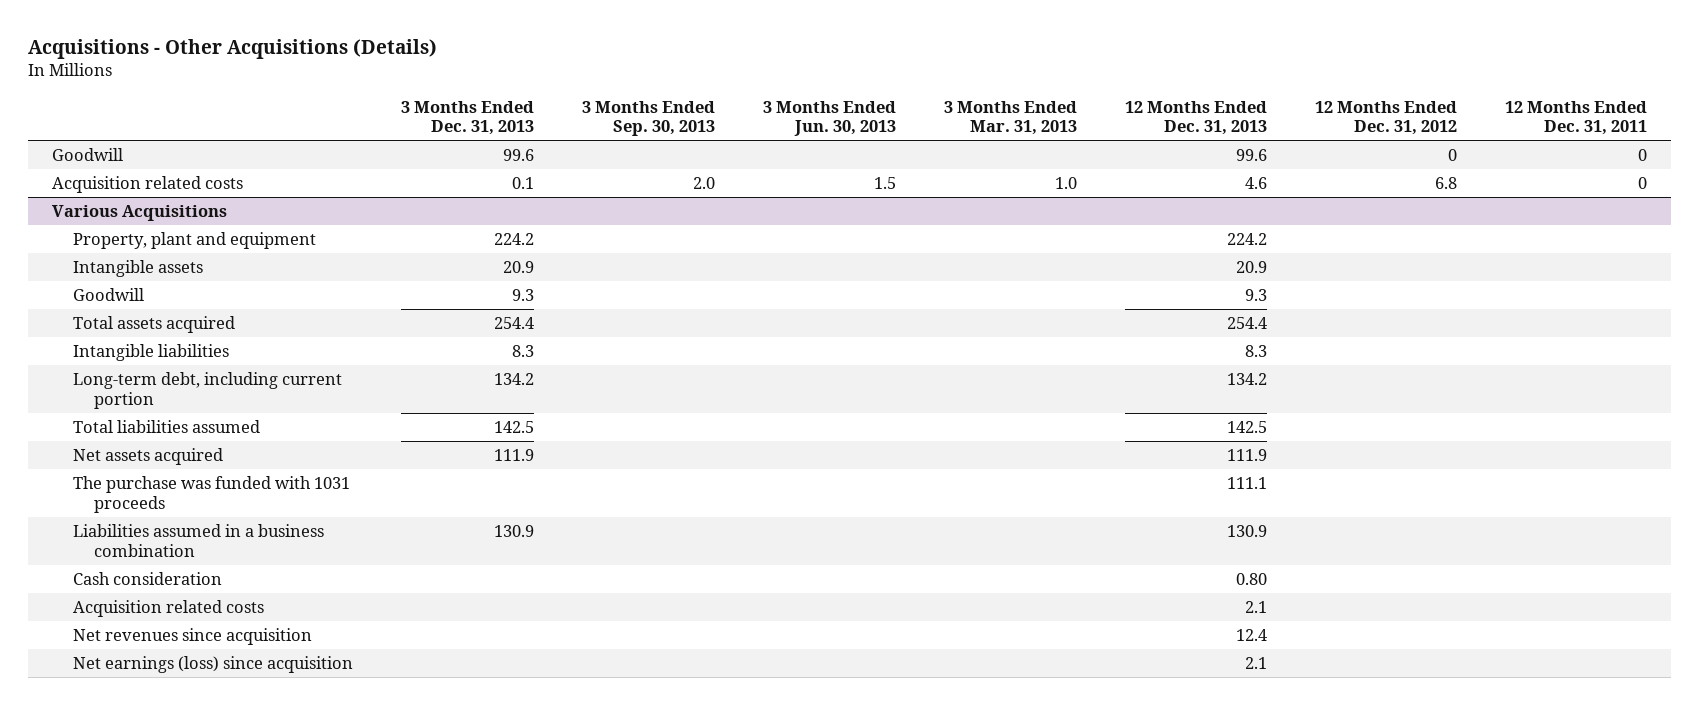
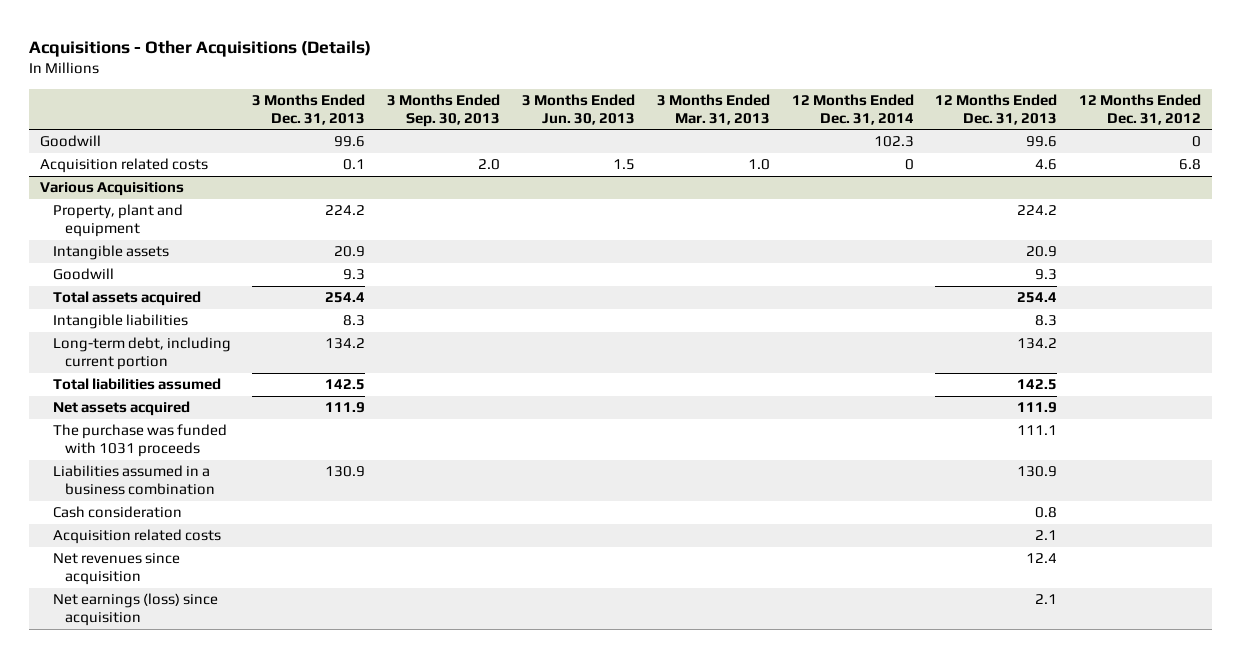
[1504,100,1647,136] 12 Months Ended Dec. 31, 2011 -> none
none -> [791,93,914,125] 12 Months Ended Dec. 31, 2014
[1235,573,1267,586] 0.80 -> [1035,507,1058,519] 0.8

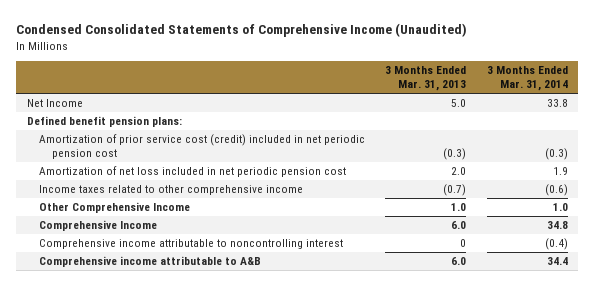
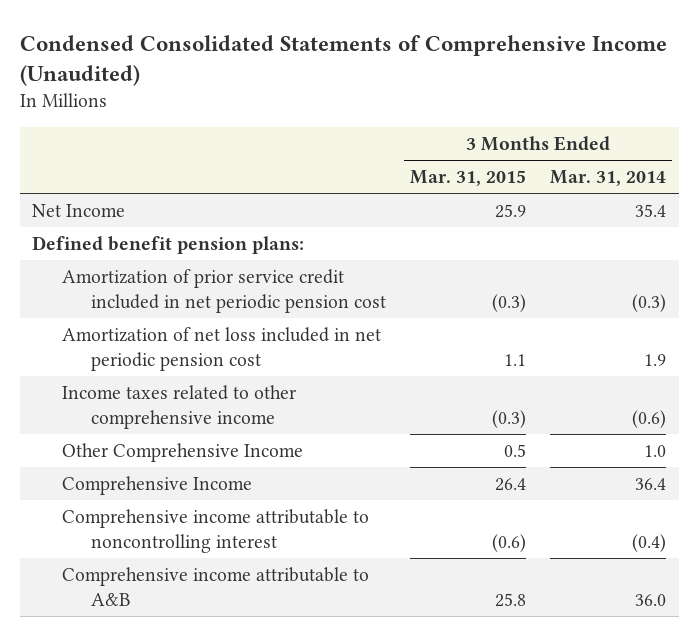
[385,66,467,92] 3 Months Ended Mar. 31, 2013 -> none
none -> [410,170,527,187] Mar. 31, 2015
[546,98,568,107] 33.8 -> [635,203,667,217] 35.4
[39,133,366,160] Amortization of prior service cost (credit) included in net periodic pension cost -> [61,268,387,314] Amortization of prior service credit included in net periodic pension cost
[546,220,568,229] 34.8 -> [635,477,667,490] 36.4
[546,256,568,265] 34.4 -> [635,594,667,607] 36.0

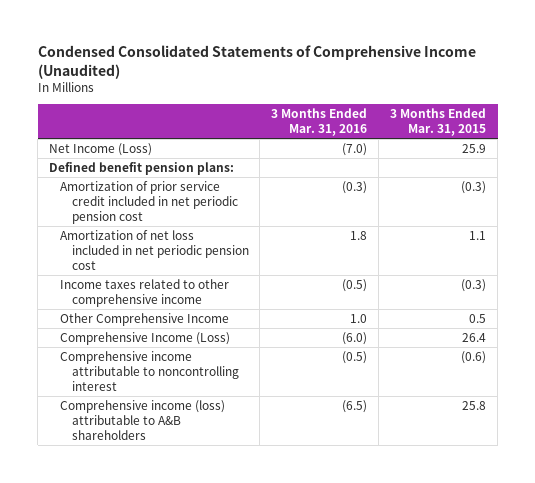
[550,170,667,187] Mar. 31, 2014 -> none
none -> [271,108,368,137] 3 Months Ended Mar. 31, 2016
[32,203,126,217] Net Income -> [49,143,153,157] Net Income (Loss)
[61,475,252,495] Comprehensive Income -> [60,332,231,346] Comprehensive Income (Loss)
[61,566,369,607] Comprehensive income attributable to A&B -> [60,400,226,440] Comprehensive income (loss) attributable to A&B shareholders

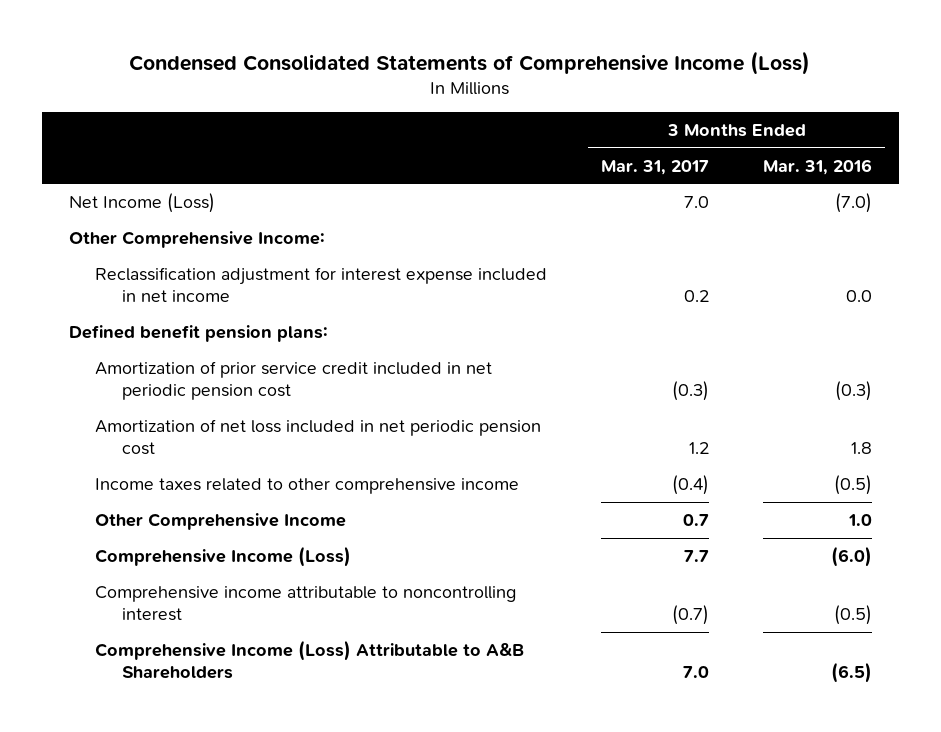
[37,44,476,79] Condensed Consolidated Statements of Comprehensive Income (Unaudited) -> [129,50,811,75] Condensed Consolidated Statements of Comprehensive Income (Loss)
[390,108,487,137] 3 Months Ended Mar. 31, 2015 -> none
none -> [601,159,710,175] Mar. 31, 2017
none -> [68,230,325,248] Other Comprehensive Income:
none -> [95,266,548,303] Reclassification adjustment for interest expense included in net income
[60,400,226,440] Comprehensive income (loss) attributable to A&B shareholders -> [95,639,525,680] Comprehensive Income (Loss) Attributable to A&B Shareholders

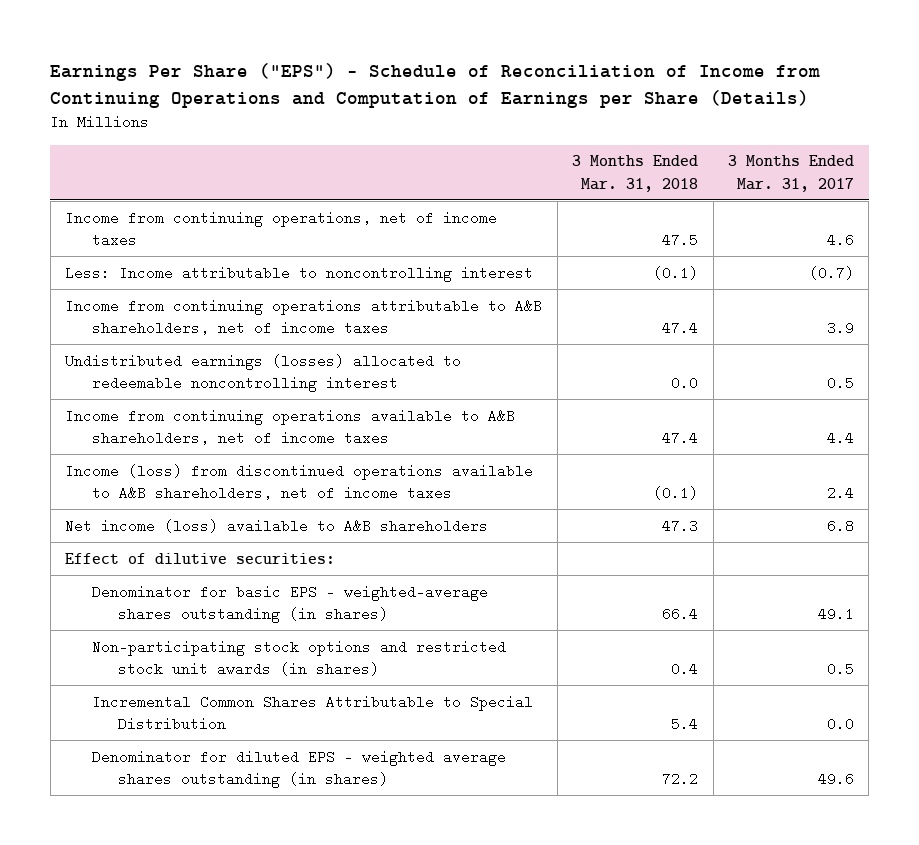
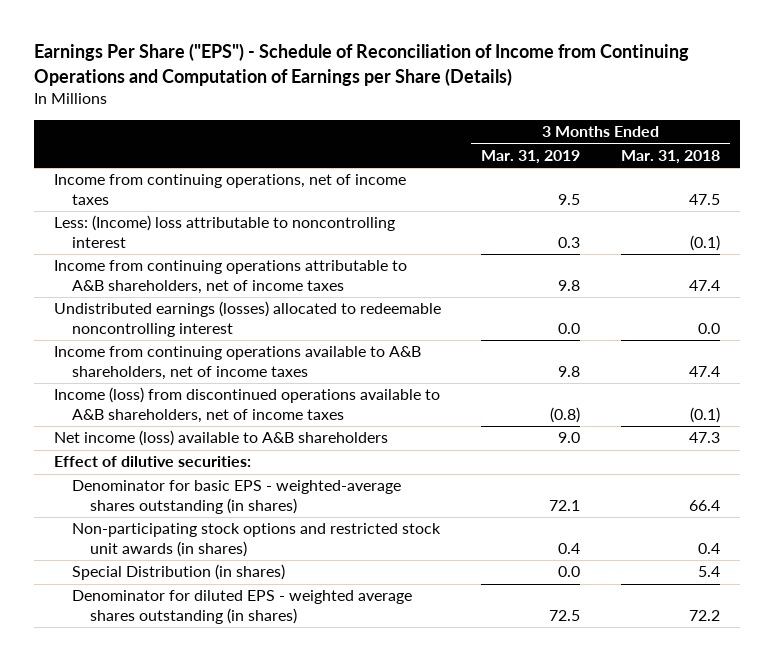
[728,155,855,192] 3 Months Ended Mar. 31, 2017 -> none
none -> [481,150,581,165] Mar. 31, 2019
[65,265,534,282] Less: Income attributable to noncontrolling interest -> [54,215,396,248] Less: (Income) loss attributable to noncontrolling interest
[91,694,533,732] Incremental Common Shares Attributable to Special Distribution -> [72,564,286,581] Special Distribution (in shares)

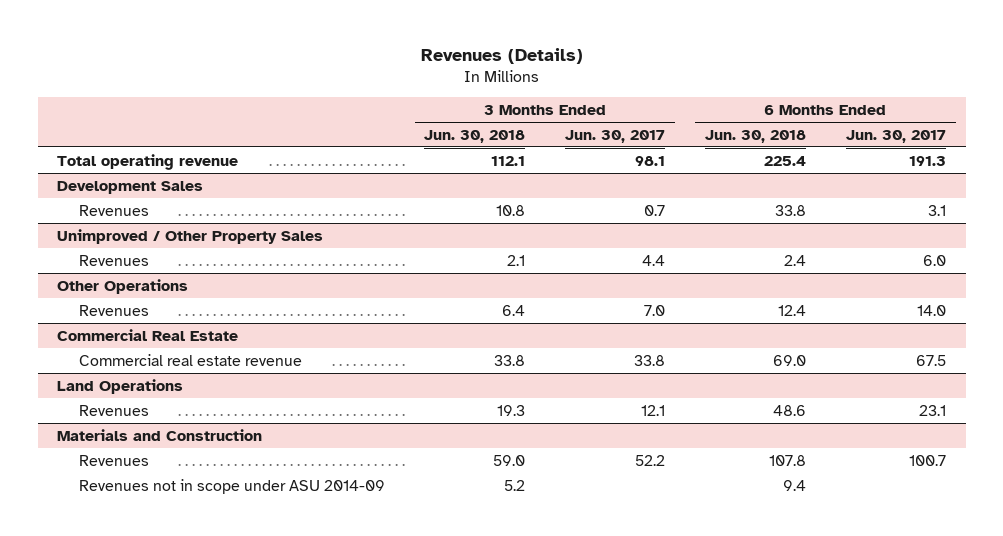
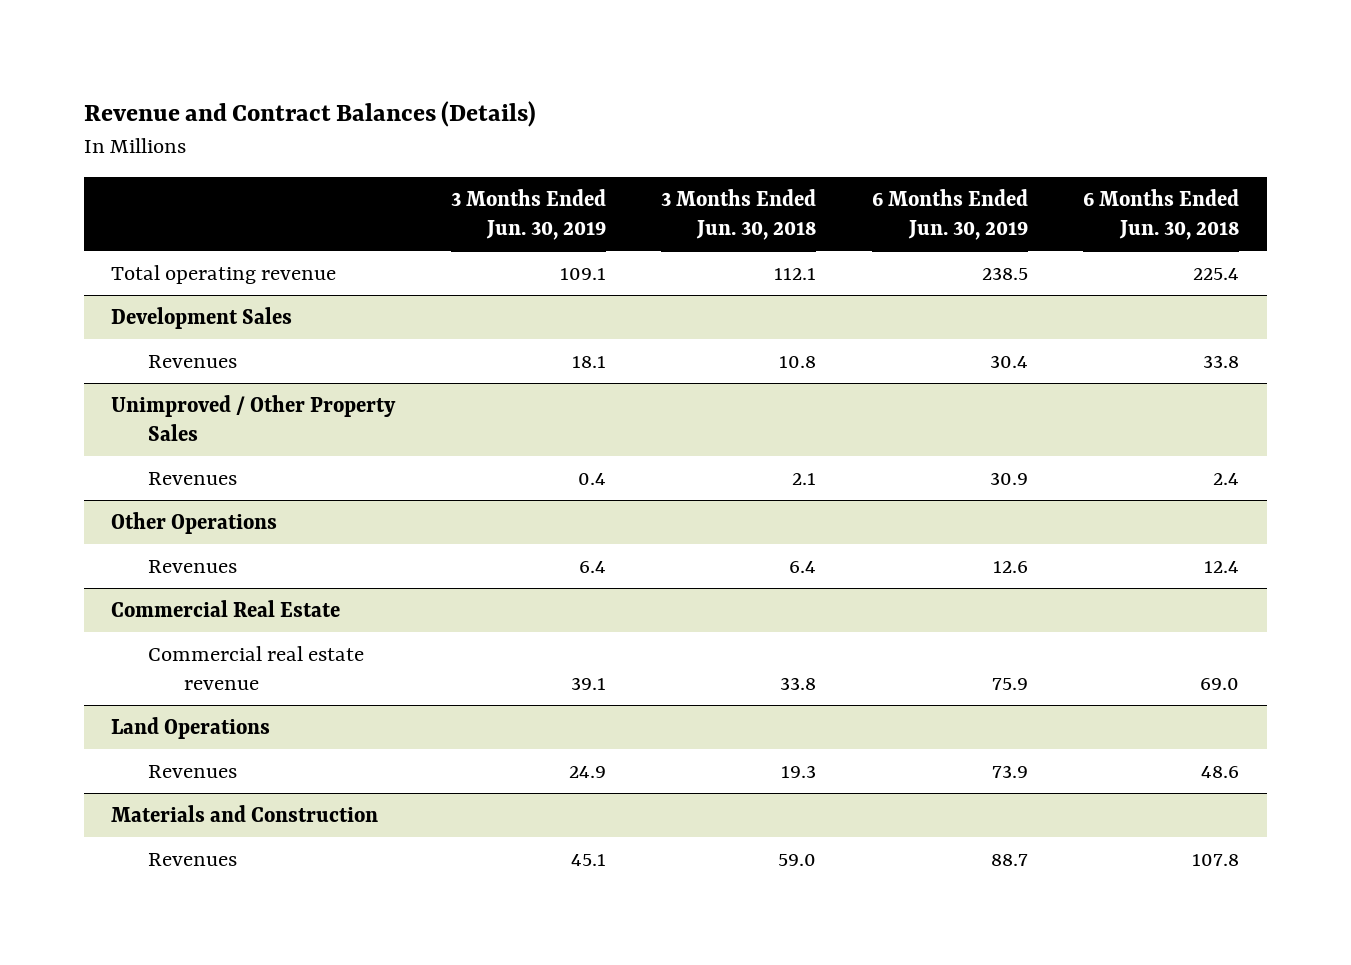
[420,48,583,65] Revenues (Details) -> [83,100,536,127] Revenue and Contract Balances (Details)
[565,129,666,143] Jun. 30, 2017 -> none
[845,129,946,143] Jun. 30, 2017 -> none
none -> [450,188,606,241] 3 Months Ended Jun. 30, 2019
none -> [871,188,1028,241] 6 Months Ended Jun. 30, 2019
[78,478,385,494] Revenues not in scope under ASU 2014-09 -> none

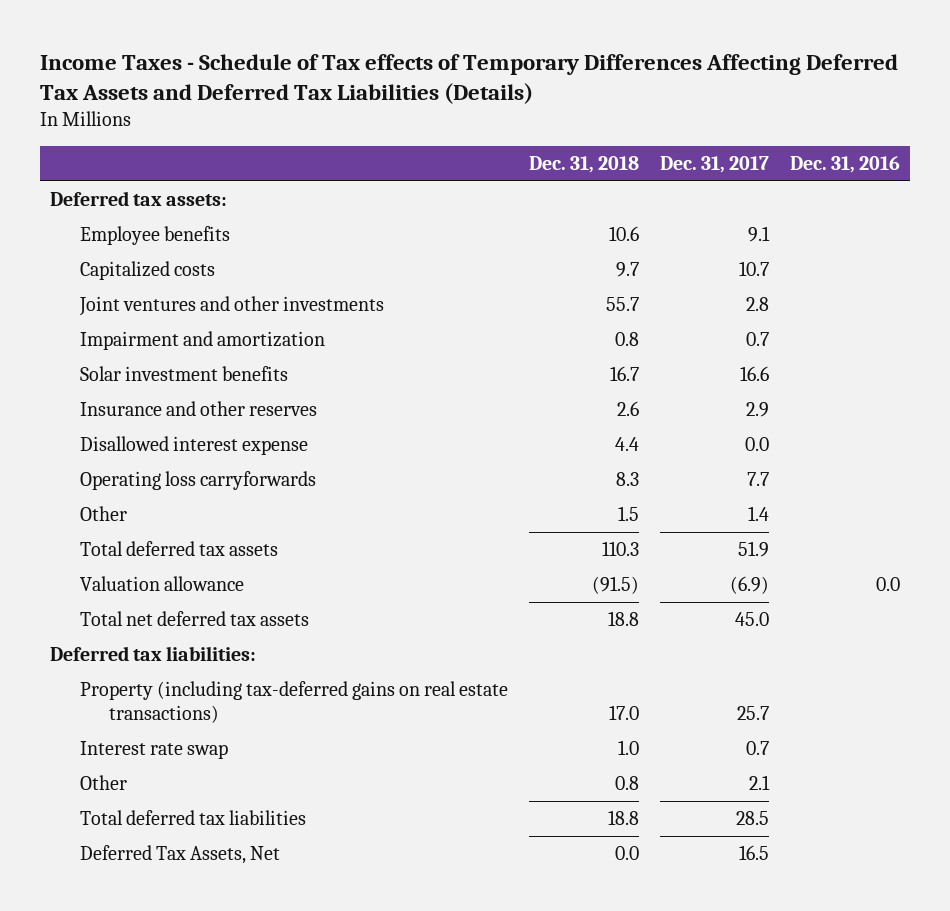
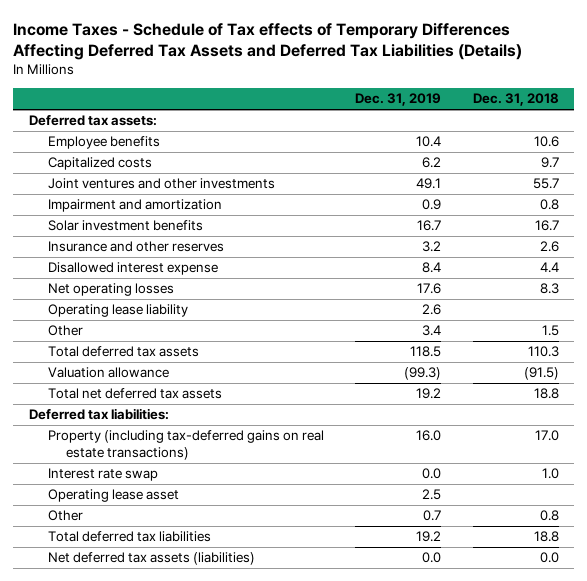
[659,155,769,173] Dec. 31, 2017 -> none
[789,155,900,173] Dec. 31, 2016 -> none
none -> [355,93,442,107] Dec. 31, 2019
[79,471,316,491] Operating loss carryforwards -> [47,283,174,297] Net operating losses
none -> [47,304,188,318] Operating lease liability
none -> [47,489,179,503] Operating lease asset
[79,845,280,865] Deferred Tax Assets, Net -> [47,552,255,566] Net deferred tax assets (liabilities)

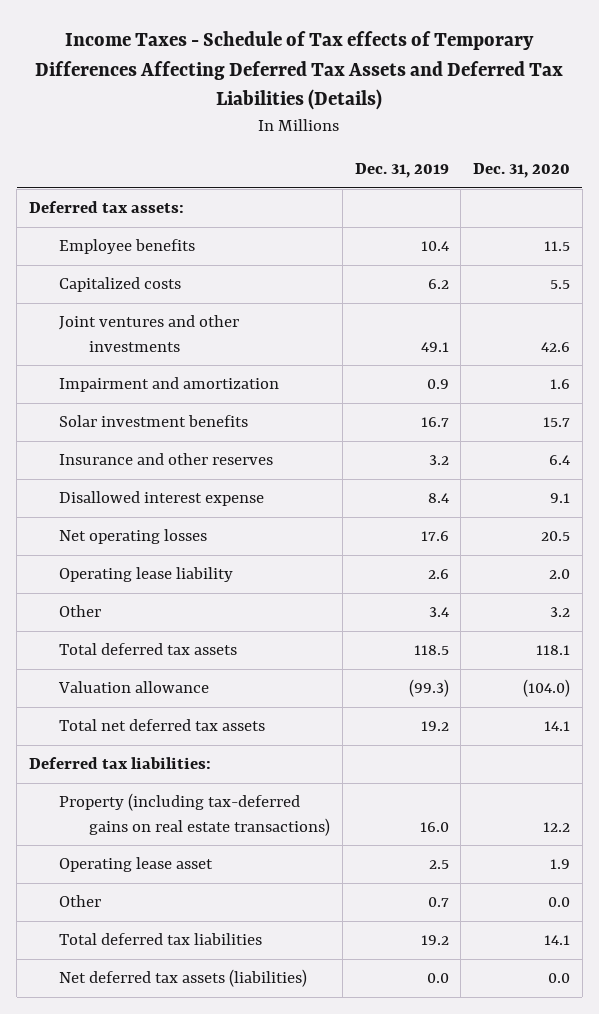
[472,93,559,107] Dec. 31, 2018 -> none
none -> [473,163,571,179] Dec. 31, 2020
[47,468,158,482] Interest rate swap -> none

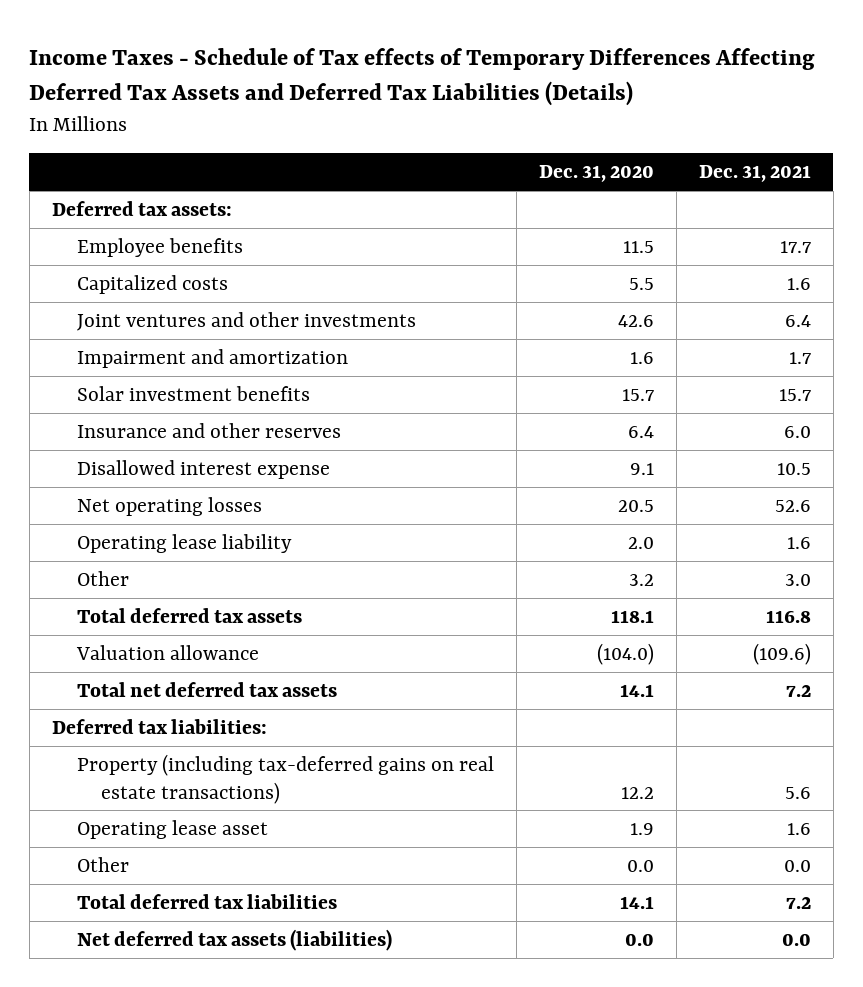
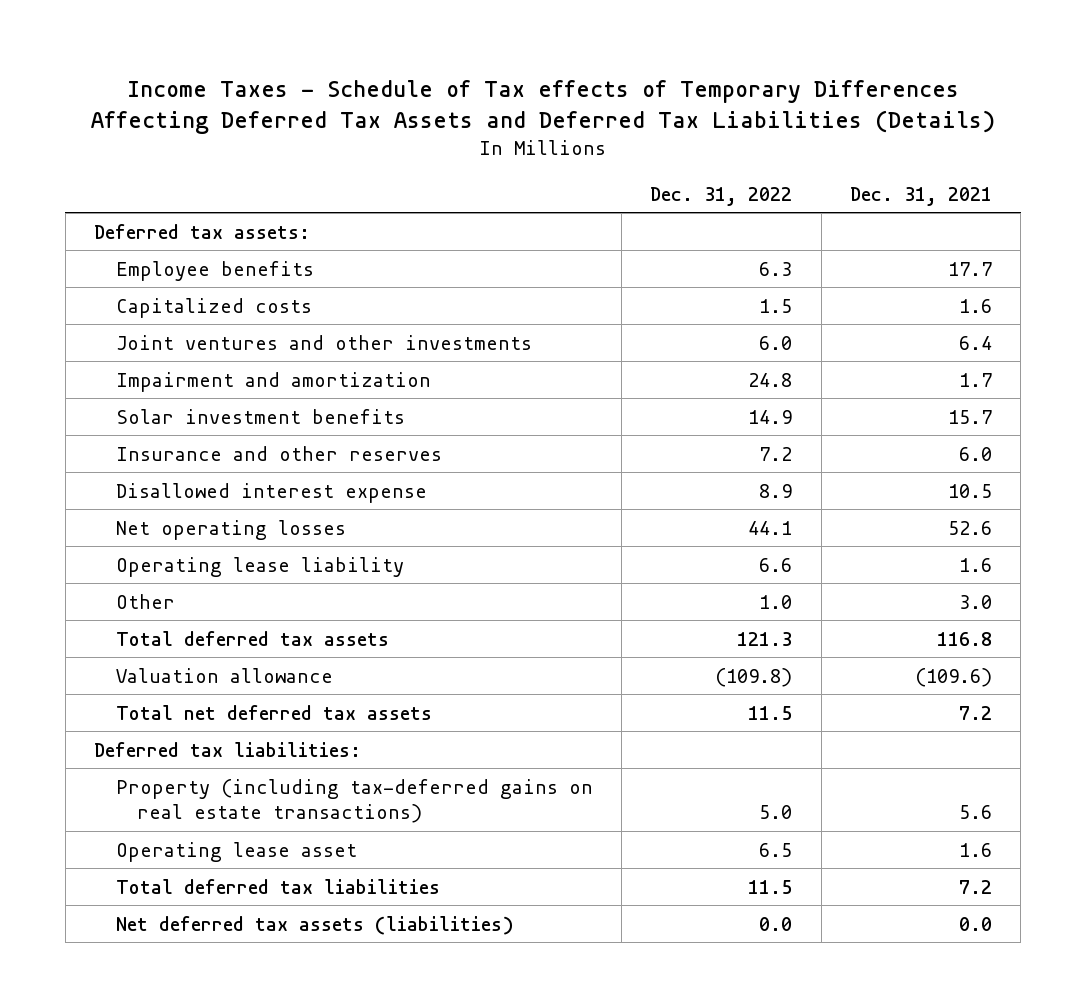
[538,165,654,183] Dec. 31, 2020 -> none
none -> [650,186,793,206] Dec. 31, 2022
[76,856,129,872] Other -> none

